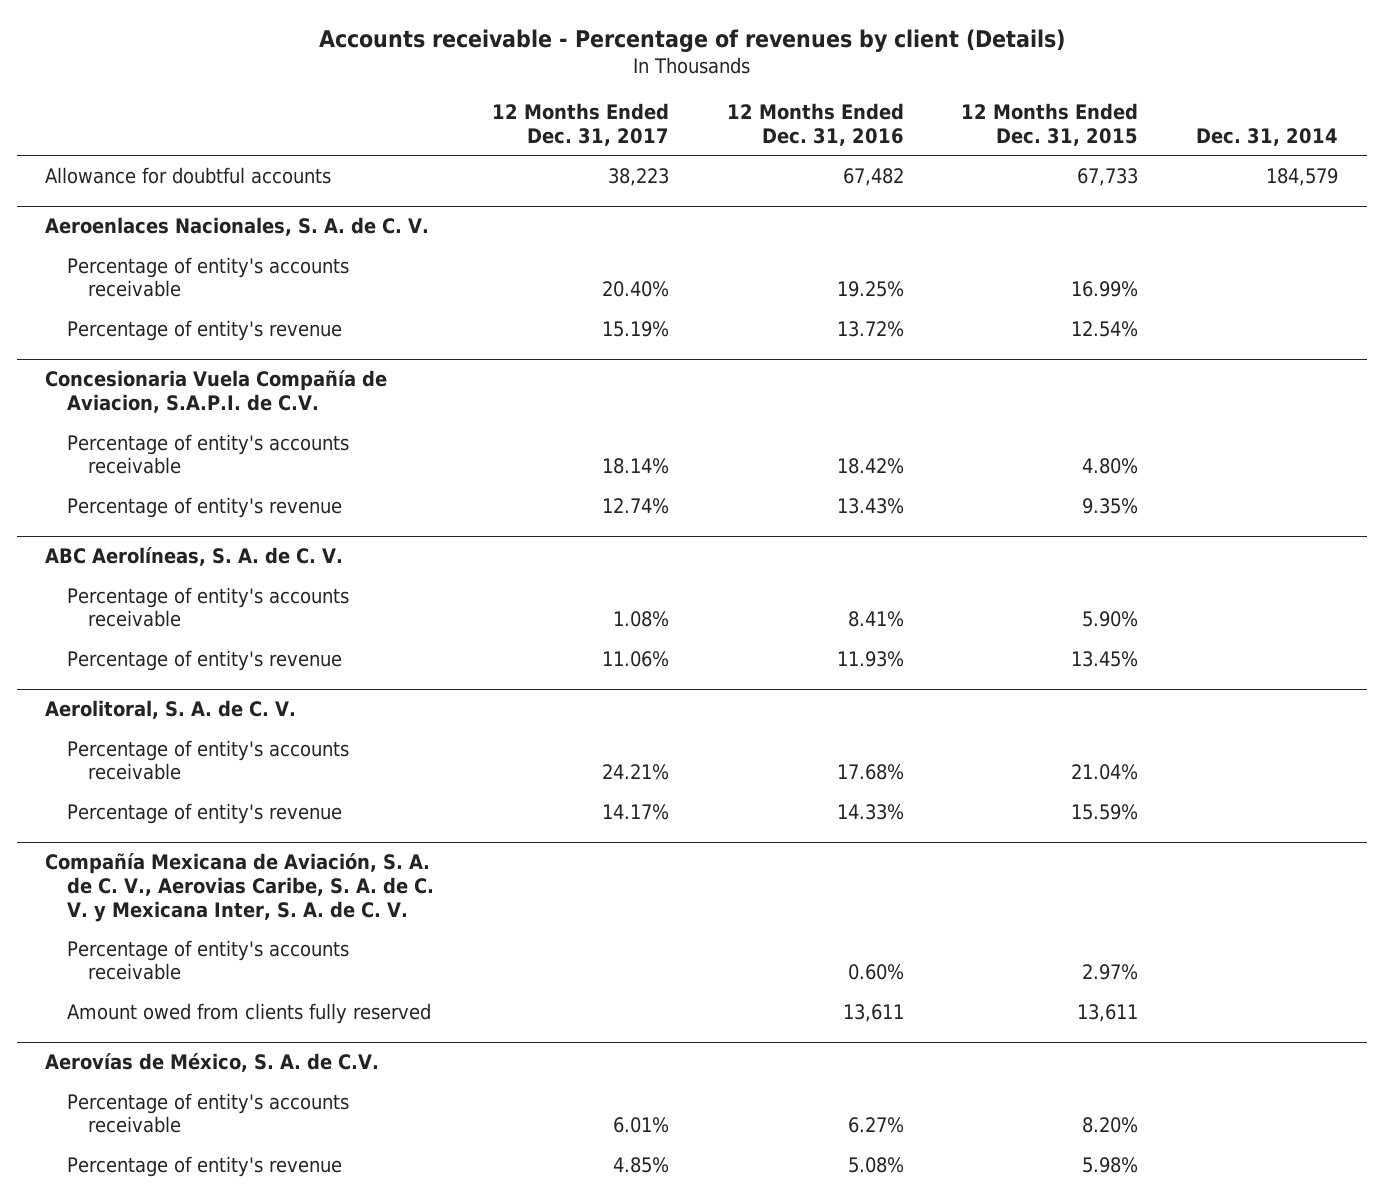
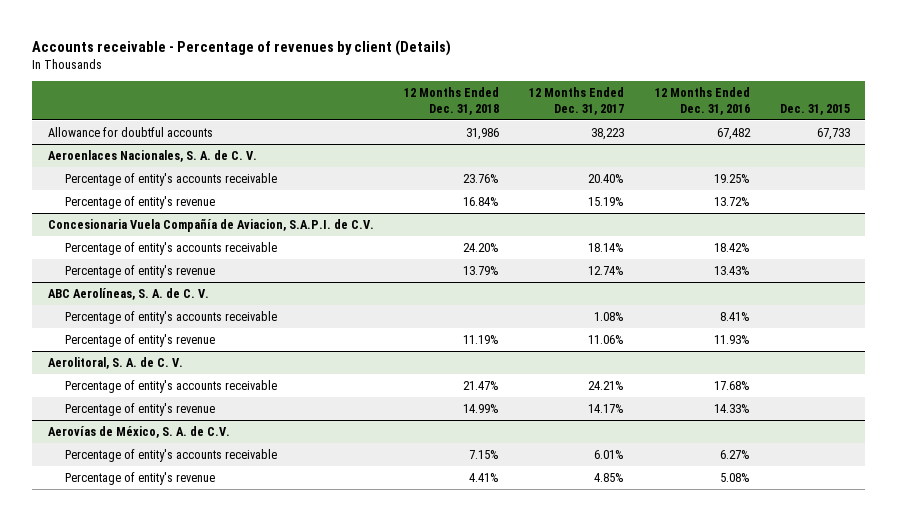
[961,102,1139,146] 12 Months Ended Dec. 31, 2015 -> none
[1196,127,1339,146] Dec. 31, 2014 -> none
none -> [403,86,499,115] 12 Months Ended Dec. 31, 2018
none -> [780,103,851,115] Dec. 31, 2015
[45,853,434,923] Compañía Mexicana de Aviación, S. A. de C. V., Aerovias Caribe, S. A. de C. V. y Mexicana Inter, S. A. de C. V. -> none
[66,939,349,981] Percentage of entity's accounts receivable -> none
[66,1002,431,1024] Amount owed from clients fully reserved -> none

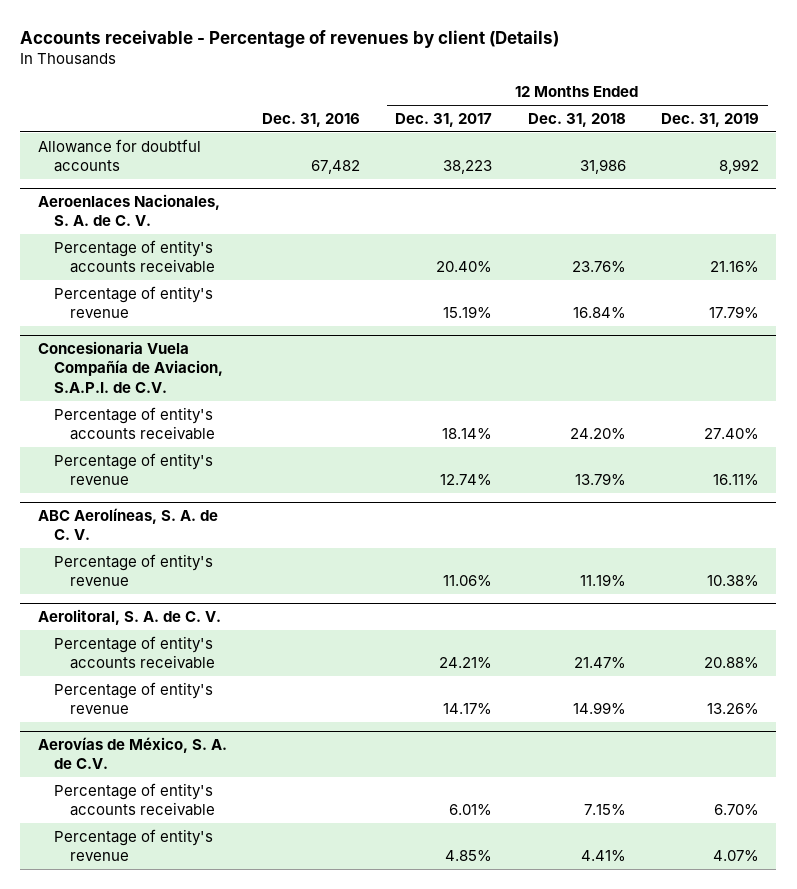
[654,86,750,115] 12 Months Ended Dec. 31, 2016 -> none
[780,103,851,115] Dec. 31, 2015 -> none
none -> [262,112,361,127] Dec. 31, 2016
none -> [660,112,759,127] Dec. 31, 2019
[65,310,278,324] Percentage of entity's accounts receivable -> none

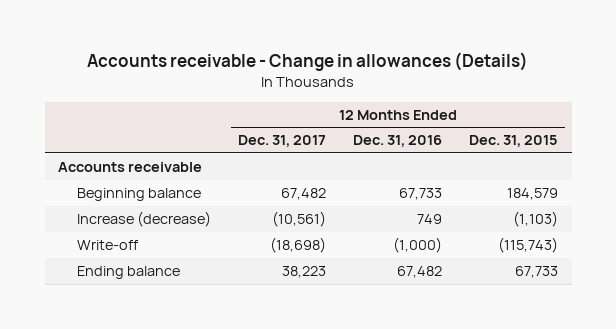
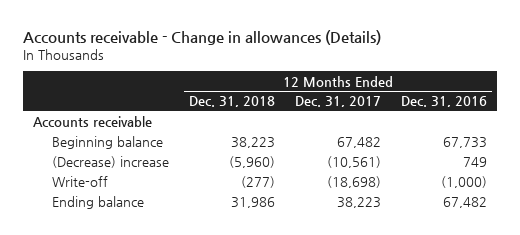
[469,135,559,148] Dec. 31, 2015 -> none
none -> [189,96,276,108] Dec. 31, 2018
[76,211,211,228] Increase (decrease) -> [52,156,170,169] (Decrease) increase

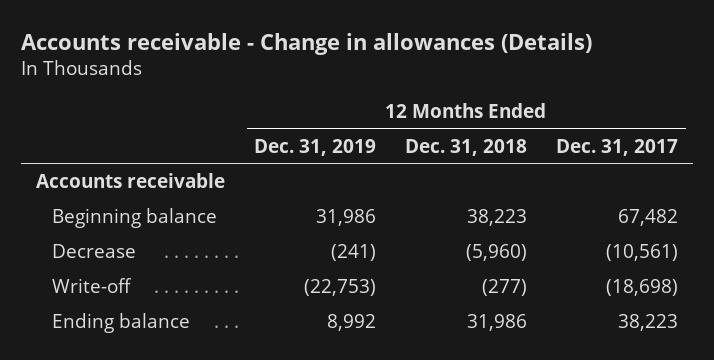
[401,96,488,108] Dec. 31, 2016 -> none
none -> [253,138,376,156] Dec. 31, 2019
[52,156,170,169] (Decrease) increase -> [51,243,136,258] Decrease

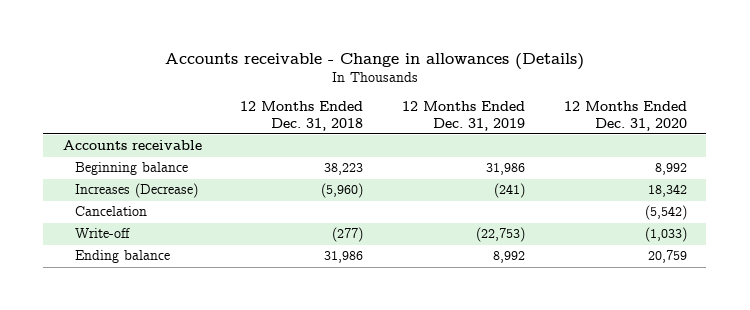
[556,138,679,156] Dec. 31, 2017 -> none
none -> [563,100,687,131] 12 Months Ended Dec. 31, 2020
[51,243,136,258] Decrease -> [75,183,199,199] Increases (Decrease)
none -> [75,206,148,217] Cancelation

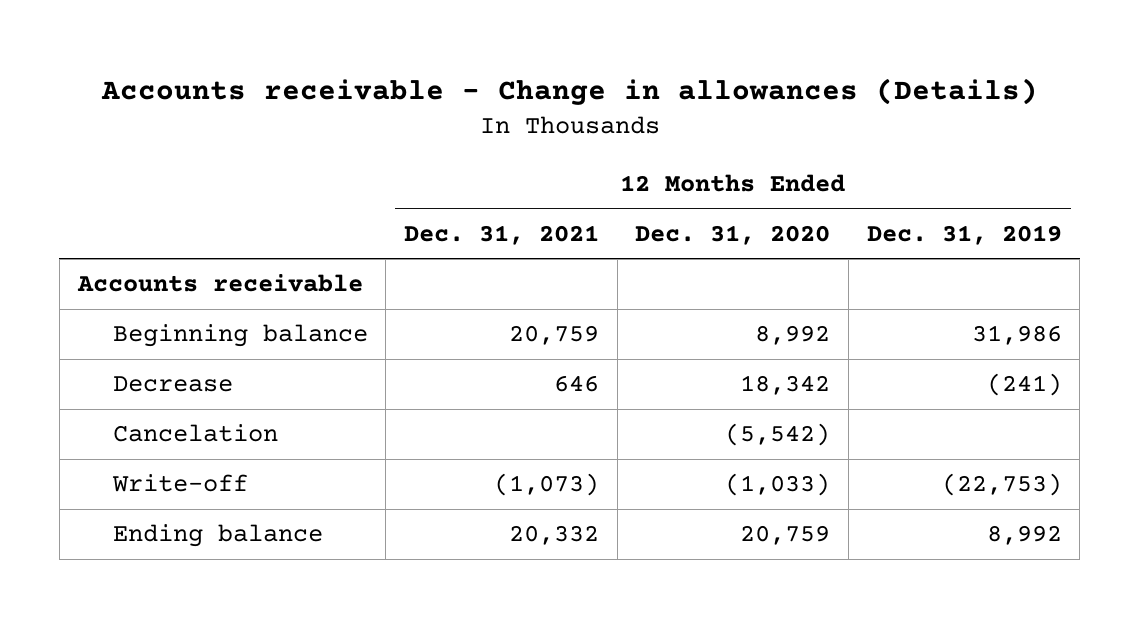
[240,100,364,131] 12 Months Ended Dec. 31, 2018 -> none
none -> [403,224,599,245] Dec. 31, 2021
[75,183,199,199] Increases (Decrease) -> [112,376,233,393] Decrease

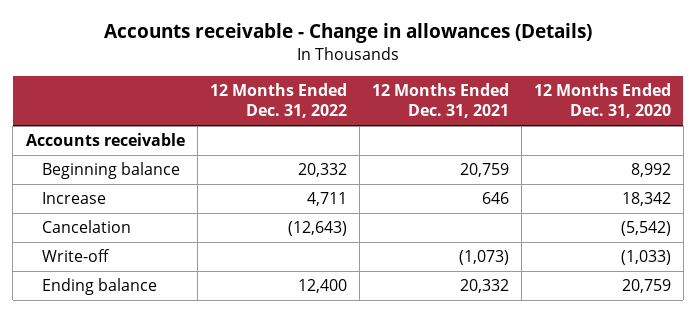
[866,224,1062,245] Dec. 31, 2019 -> none
none -> [209,83,347,119] 12 Months Ended Dec. 31, 2022
[112,376,233,393] Decrease -> [41,192,106,205] Increase

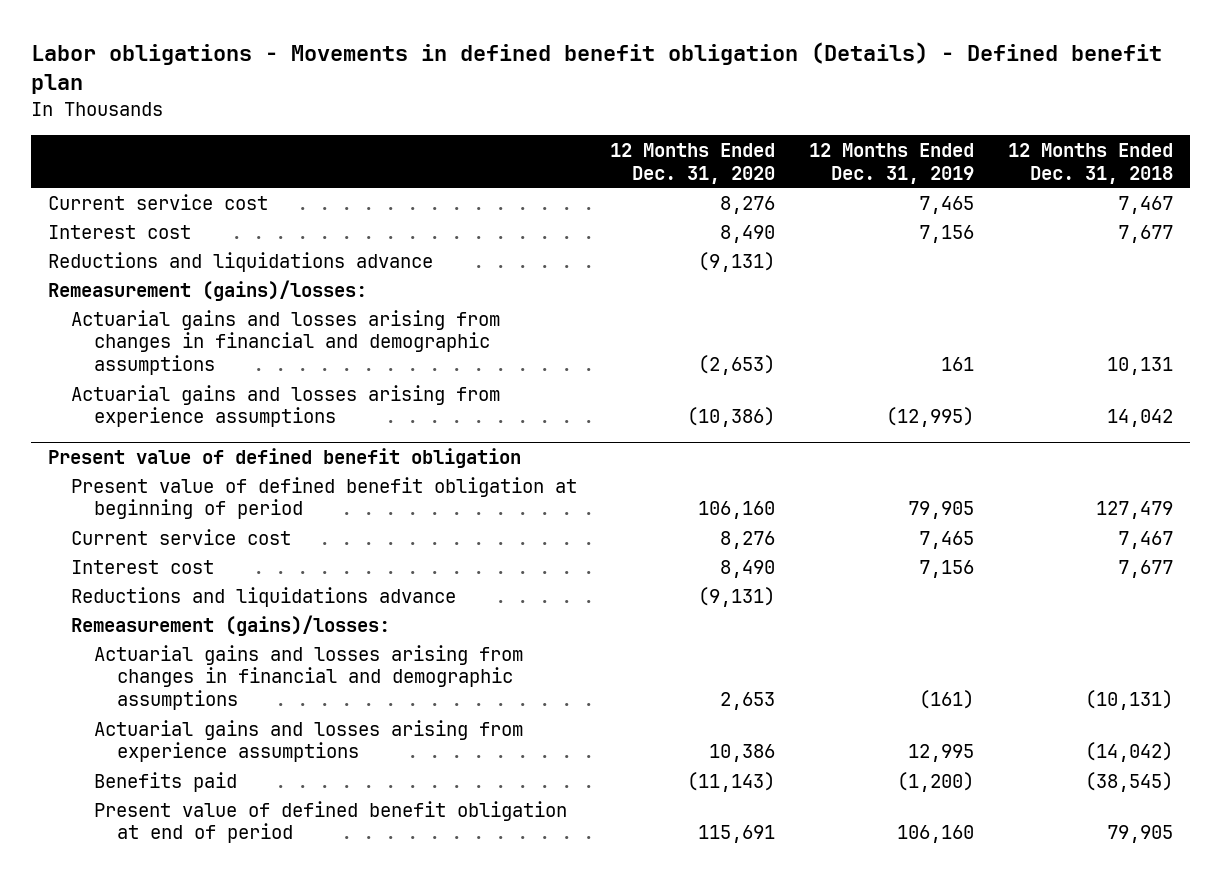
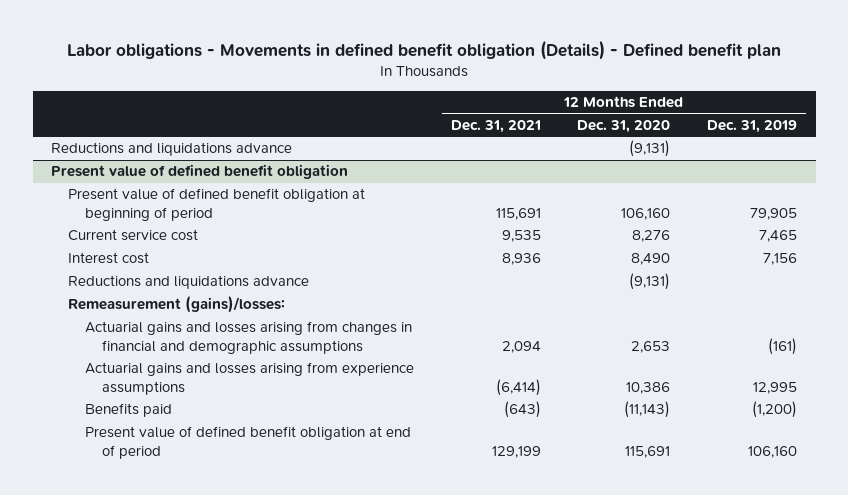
[1007,142,1173,184] 12 Months Ended Dec. 31, 2018 -> none
none -> [450,120,541,134] Dec. 31, 2021
[47,193,268,210] Current service cost -> none
[47,224,191,239] Interest cost -> none
[47,279,367,301] Remeasurement (gains)/losses: -> none
[70,309,500,376] Actuarial gains and losses arising from changes in financial and demographic assumptions -> none
[70,384,500,428] Actuarial gains and losses arising from experience assumptions -> none

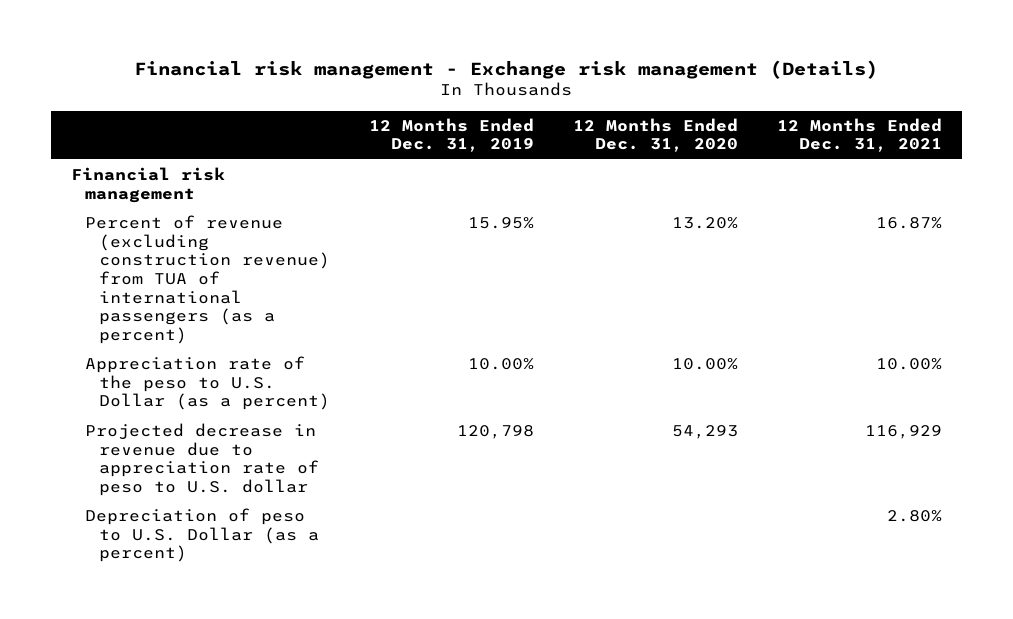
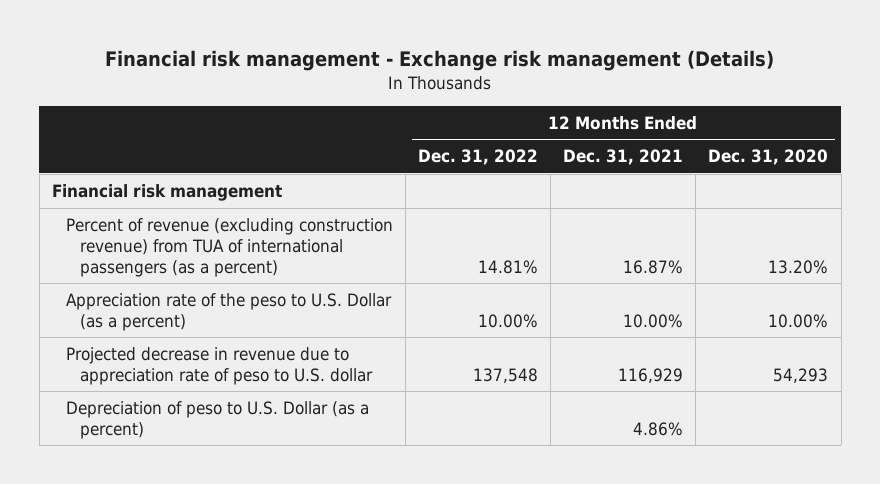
[369,117,535,153] 12 Months Ended Dec. 31, 2019 -> none
none -> [417,149,538,166] Dec. 31, 2022
[887,510,943,523] 2.80% -> [633,421,684,436] 4.86%

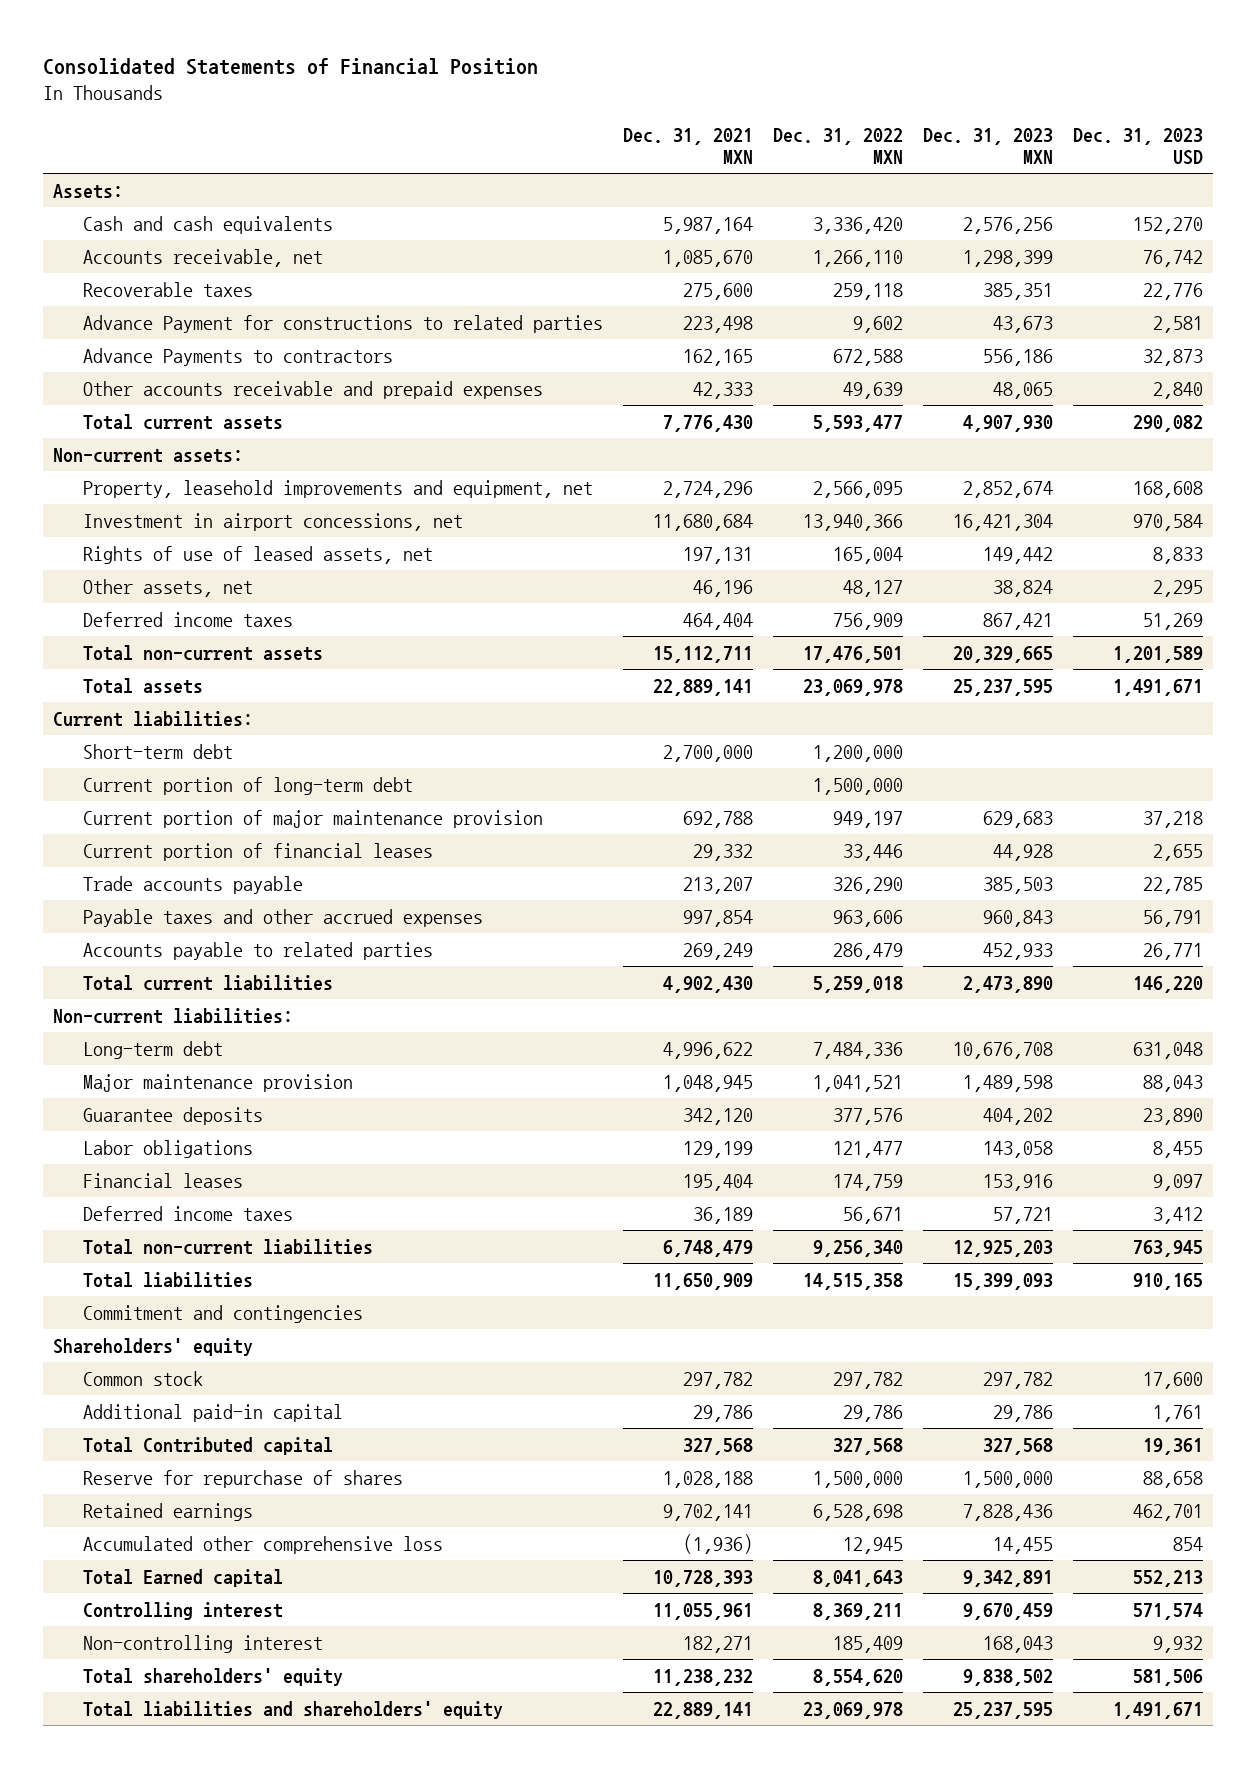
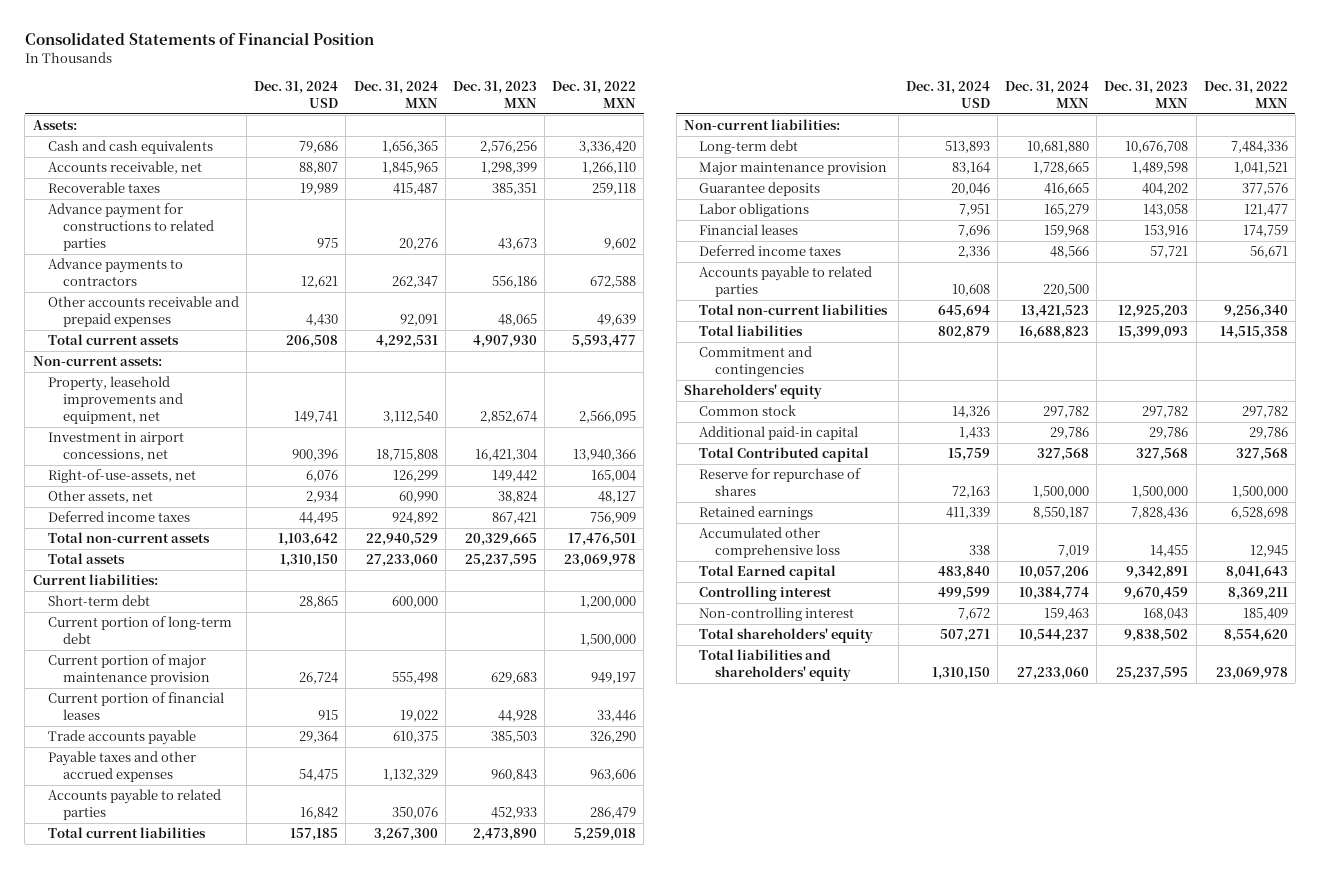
[623,127,754,165] Dec. 31, 2021 MXN -> none
[1073,127,1204,166] Dec. 31, 2023 USD -> none
none -> [254,80,339,108] Dec. 31, 2024 USD
none -> [353,80,438,108] Dec. 31, 2024 MXN
[83,314,604,333] Advance Payment for constructions to related parties -> [47,203,215,251] Advance payment for constructions to related parties
[83,347,394,366] Advance Payments to contractors -> [47,258,183,287] Advance payments to contractors
[83,545,434,564] Rights of use of leased assets, net -> [47,469,196,484] Right-of-use-assets, net
none -> [699,266,873,298] Accounts payable to related parties

